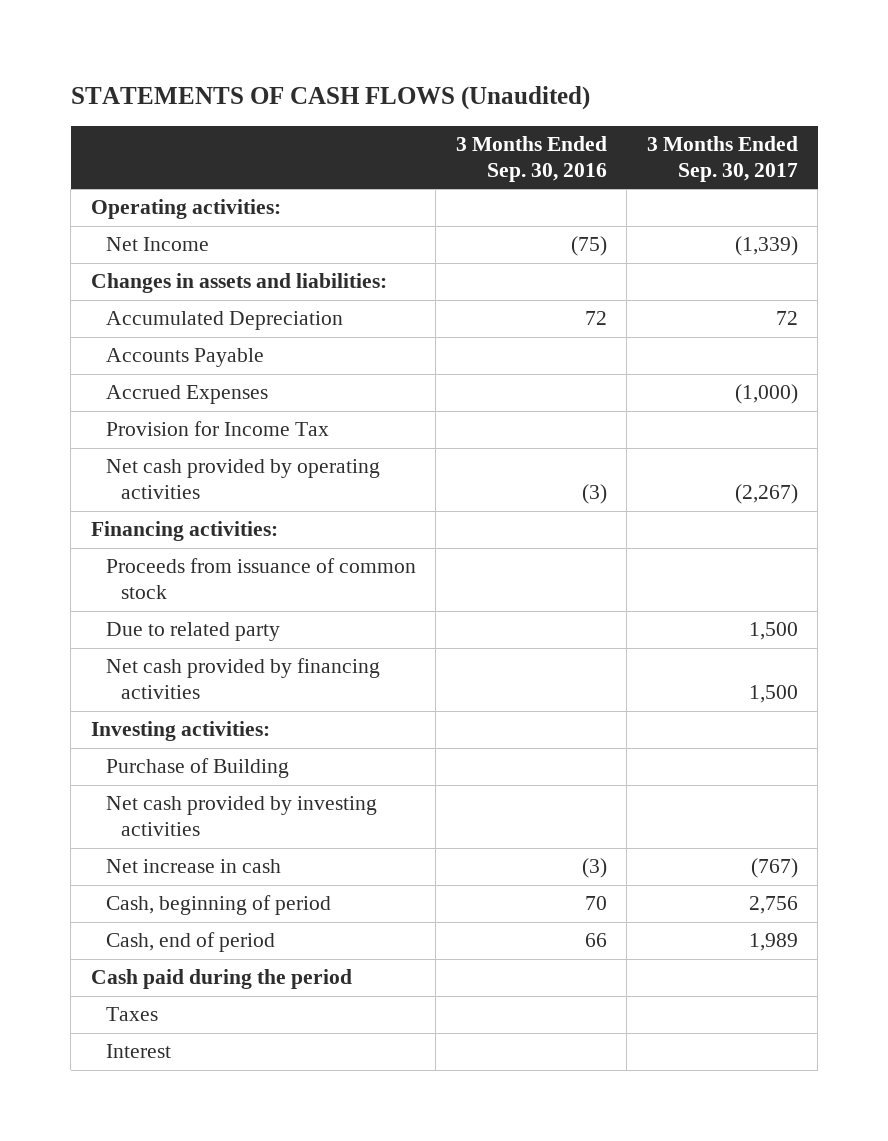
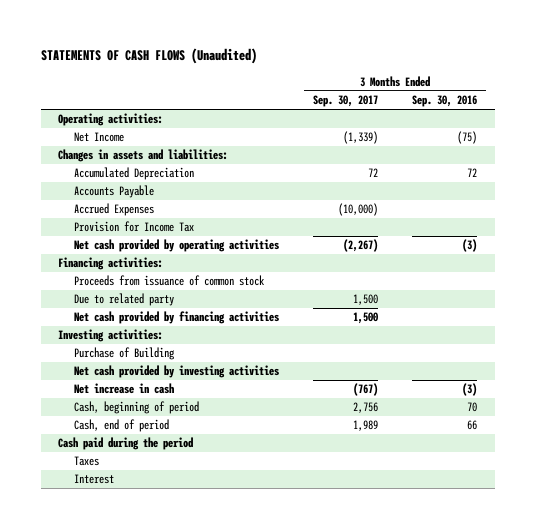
[734,384,798,405] (1,000) -> [338,203,379,217] (10,000)

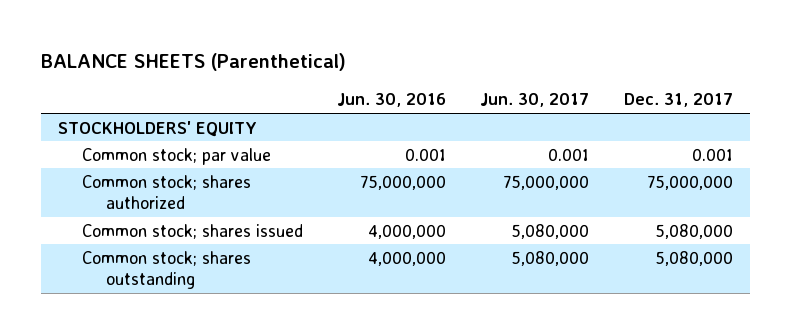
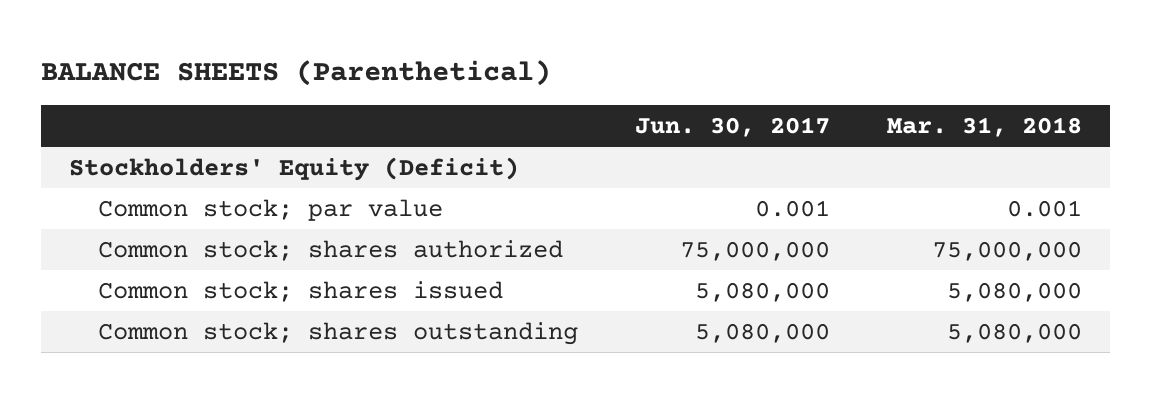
[337,93,447,108] Jun. 30, 2016 -> none
[623,93,733,108] Dec. 31, 2017 -> none
none -> [886,117,1082,138] Mar. 31, 2018
[58,120,258,137] STOCKHOLDERS' EQUITY -> [69,156,520,181] Stockholders' Equity (Deficit)

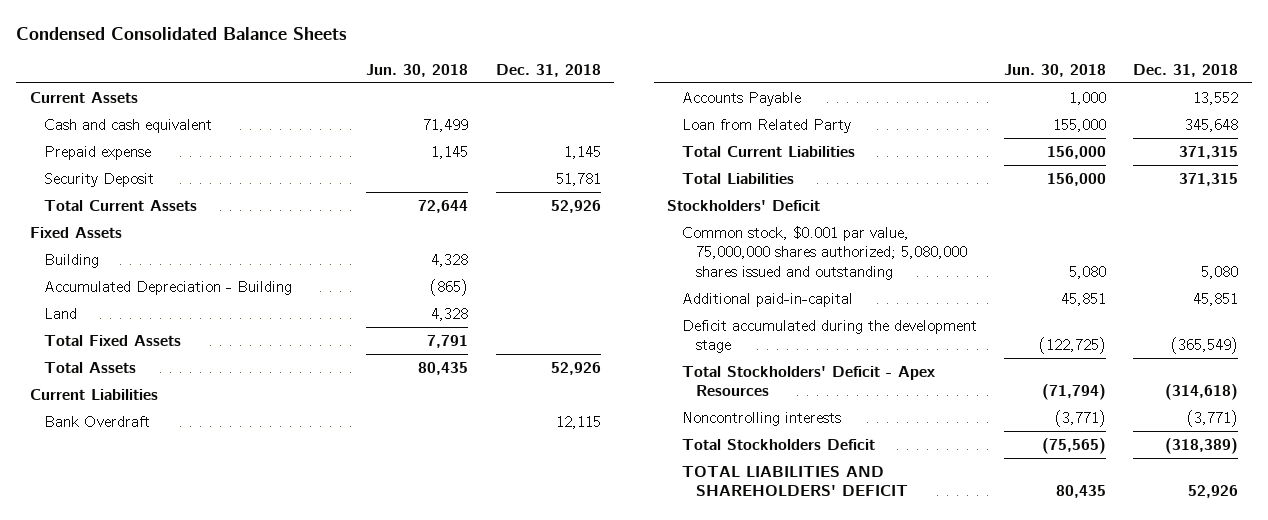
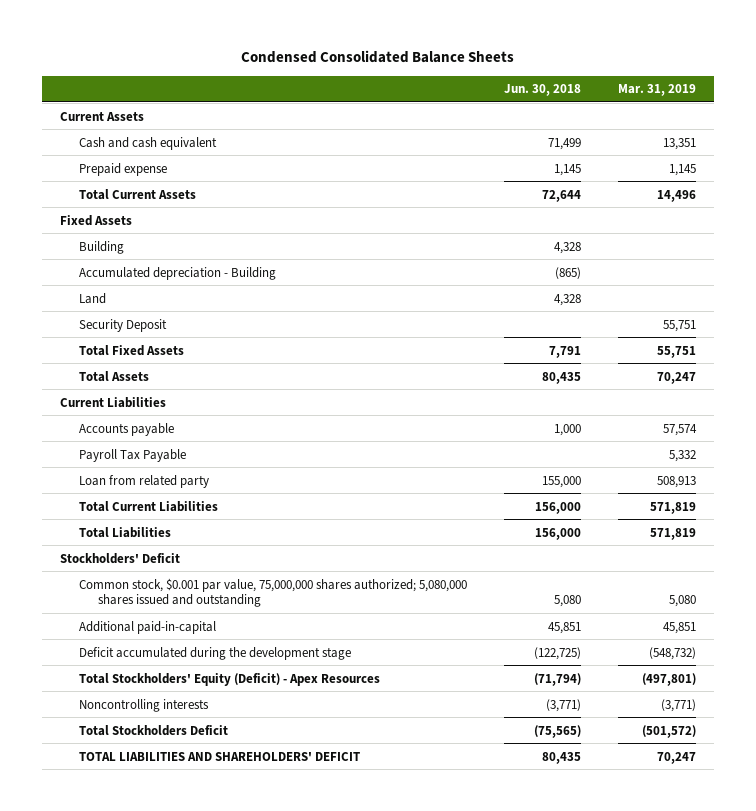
[495,63,601,77] Dec. 31, 2018 -> none
none -> [617,84,696,97] Mar. 31, 2019
[43,280,292,295] Accumulated Depreciation - Building -> [79,266,277,280] Accumulated depreciation - Building
[43,172,154,187] Security Deposit -> [79,318,168,332] Security Deposit
[43,415,150,427] Bank Overdraft -> none
[681,91,801,106] Accounts Payable -> [79,422,175,436] Accounts payable
none -> [79,448,187,462] Payroll Tax Payable
[681,118,851,133] Loan from Related Party -> [79,474,210,488] Loan from related party
[681,365,935,397] Total Stockholders' Deficit - Apex Resources -> [79,672,381,686] Total Stockholders' Equity (Deficit) - Apex Resources

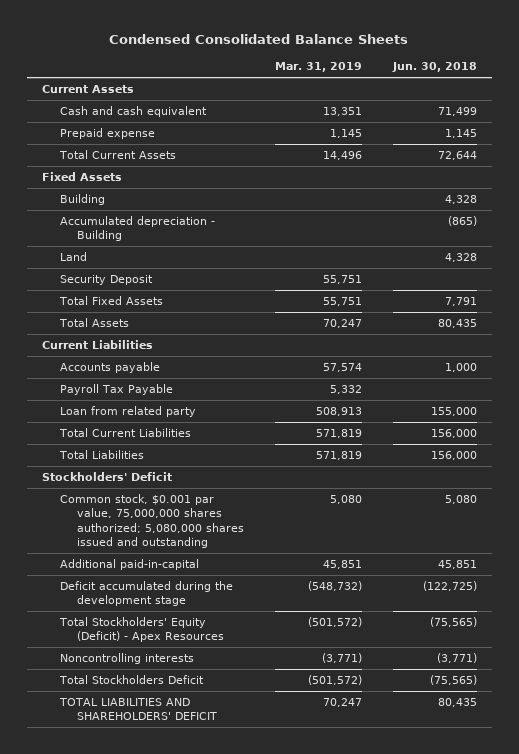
[534,672,582,686] (71,794) -> [429,617,477,628] (75,565)
[641,672,696,686] (497,801) -> [308,617,363,628] (501,572)

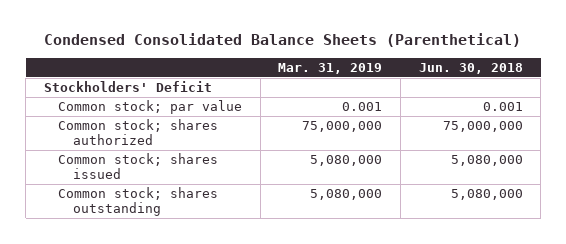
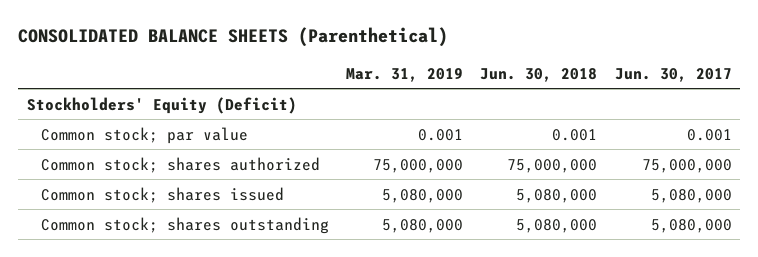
[44,33,522,48] Condensed Consolidated Balance Sheets (Parenthetical) -> [18,27,449,48] CONSOLIDATED BALANCE SHEETS (Parenthetical)
none -> [614,67,732,82] Jun. 30, 2017
[43,80,212,92] Stockholders' Deficit -> [26,96,297,114] Stockholders' Equity (Deficit)

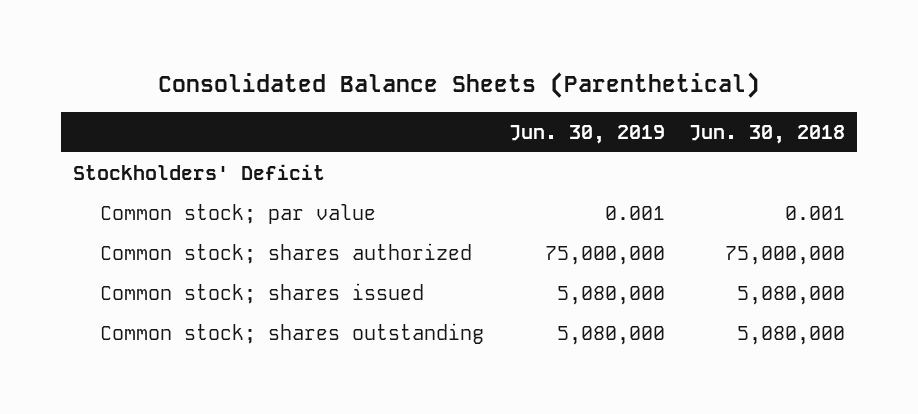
[18,27,449,48] CONSOLIDATED BALANCE SHEETS (Parenthetical) -> [158,71,761,98] Consolidated Balance Sheets (Parenthetical)
[346,67,464,82] Mar. 31, 2019 -> none
[614,67,732,82] Jun. 30, 2017 -> none
none -> [508,124,665,144] Jun. 30, 2019
[26,96,297,114] Stockholders' Equity (Deficit) -> [73,163,326,180] Stockholders' Deficit

